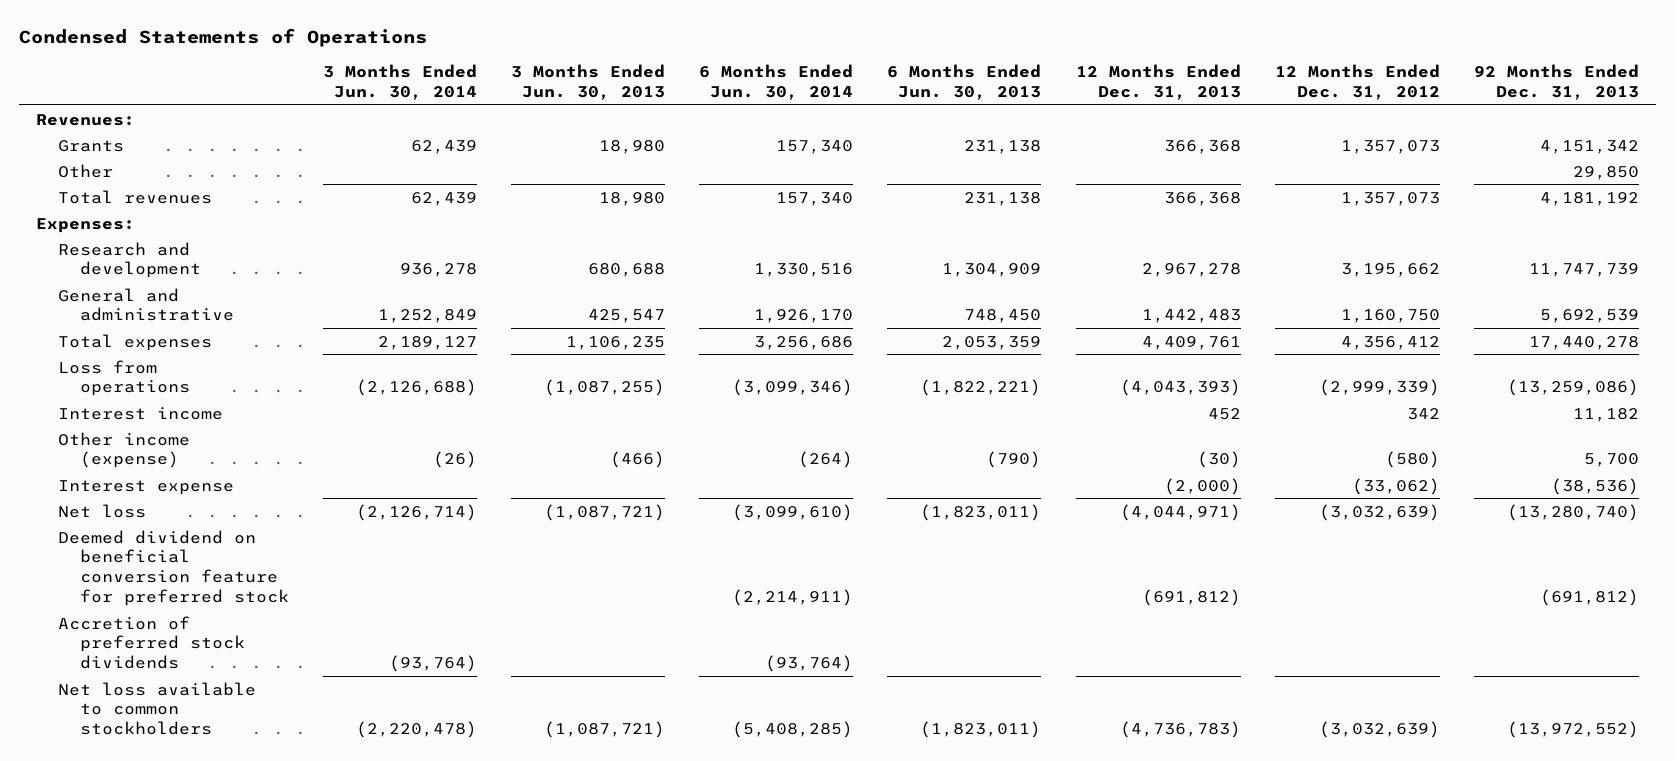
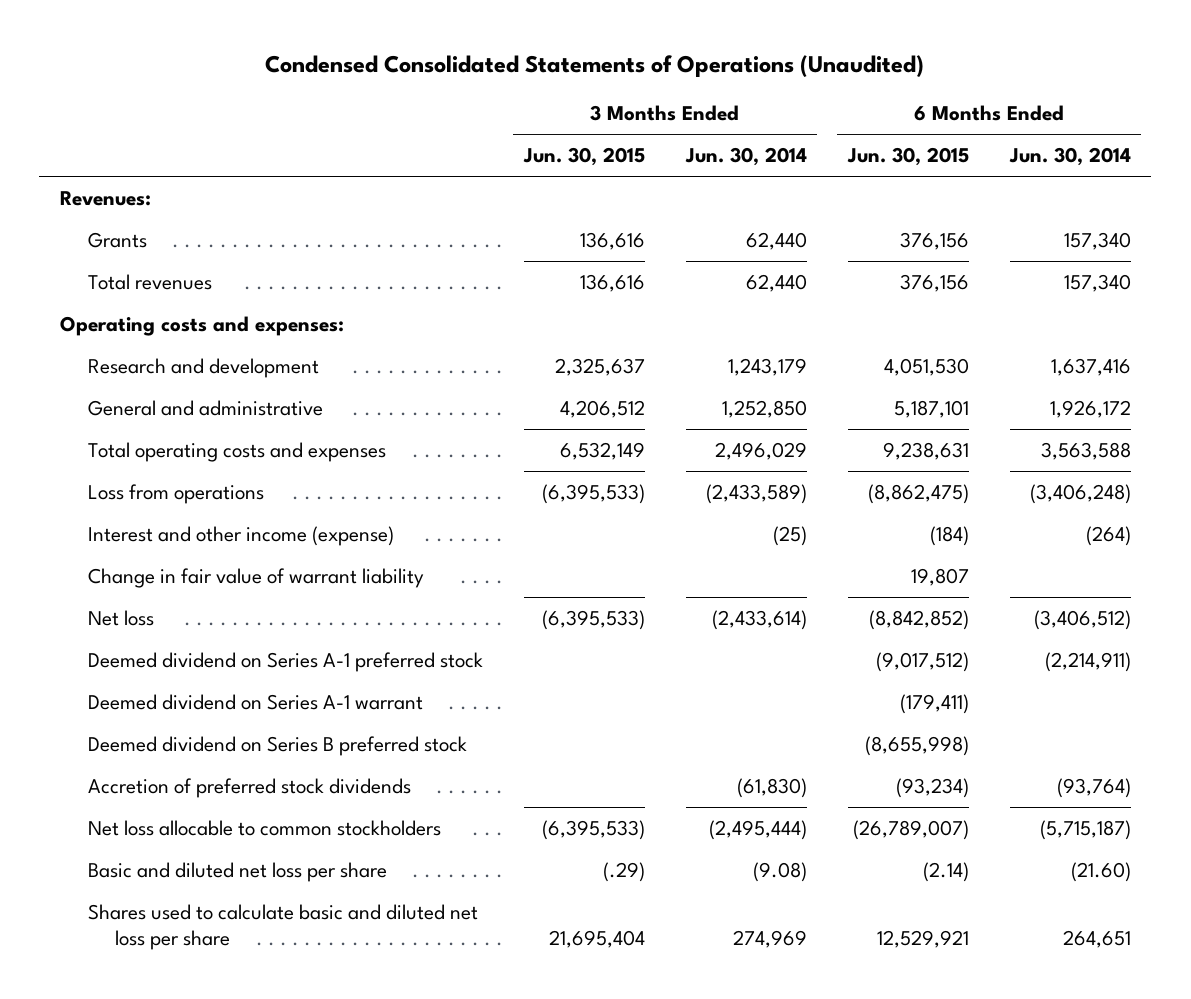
[19,28,428,48] Condensed Statements of Operations -> [265,54,925,77] Condensed Consolidated Statements of Operations (Unaudited)
[511,64,666,100] 3 Months Ended Jun. 30, 2013 -> none
[887,64,1042,100] 6 Months Ended Jun. 30, 2013 -> none
[1075,64,1241,100] 12 Months Ended Dec. 31, 2013 -> none
[1274,64,1440,100] 12 Months Ended Dec. 31, 2012 -> none
[1473,64,1639,100] 92 Months Ended Dec. 31, 2013 -> none
none -> [522,147,645,167] Jun. 30, 2015
none -> [846,147,969,167] Jun. 30, 2015
[58,163,114,178] Other -> none
[36,217,136,233] Expenses: -> none
[58,406,224,420] Interest income -> none
[58,479,235,495] Interest expense -> none
[411,139,478,154] 62,439 -> [745,231,807,250] 62,440
[411,191,478,206] 62,439 -> [745,273,807,292] 62,440
none -> [59,315,344,336] Operating costs and expenses:
[400,263,478,278] 936,278 -> [727,357,807,376] 1,243,179
[754,263,854,278] 1,330,516 -> [1050,357,1131,376] 1,637,416
[378,309,478,324] 1,252,849 -> [721,399,807,418] 1,252,850
[754,309,854,324] 1,926,170 -> [1049,399,1131,418] 1,926,172
[58,333,213,351] Total expenses -> [87,441,386,462] Total operating costs and expenses
[378,335,478,350] 2,189,127 -> [714,441,807,460] 2,496,029
[754,335,854,350] 3,256,686 -> [1040,441,1131,460] 3,563,588
[356,379,478,397] (2,126,688) -> [705,483,807,504] (2,433,589)
[732,379,854,397] (3,099,346) -> [1029,483,1131,504] (3,406,248)
[58,431,191,469] Other income (expense) -> [87,525,394,546] Interest and other income (expense)
[433,451,478,469] (26) -> [772,525,807,546] (25)
none -> [87,567,424,588] Change in fair value of warrant liability
[356,503,478,521] (2,126,714) -> [711,609,807,630] (2,433,614)
[732,503,854,521] (3,099,610) -> [1033,609,1131,630] (3,406,512)
[58,529,290,606] Deemed dividend on beneficial conversion feature for preferred stock -> [87,651,483,672] Deemed dividend on Series A-1 preferred stock
none -> [87,693,423,710] Deemed dividend on Series A-1 warrant
none -> [87,735,467,756] Deemed dividend on Series B preferred stock
[389,655,478,673] (93,764) -> [736,777,807,798] (61,830)
[58,681,257,736] Net loss available to common stockholders -> [87,819,441,836] Net loss allocable to common stockholders
[356,721,478,739] (2,220,478) -> [708,819,807,840] (2,495,444)
[732,721,854,739] (5,408,285) -> [1039,819,1131,840] (5,715,187)
none -> [87,861,387,882] Basic and diluted net loss per share
none -> [87,903,478,951] Shares used to calculate basic and diluted net loss per share

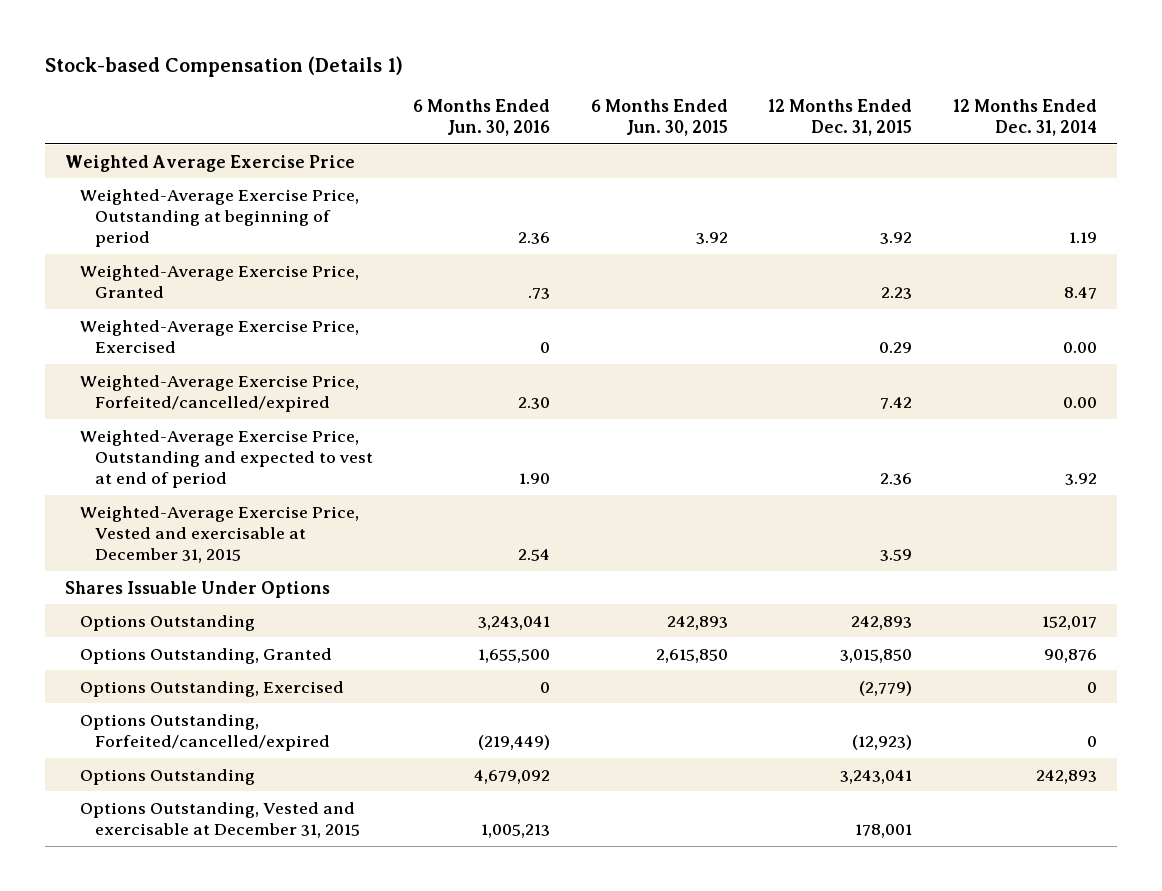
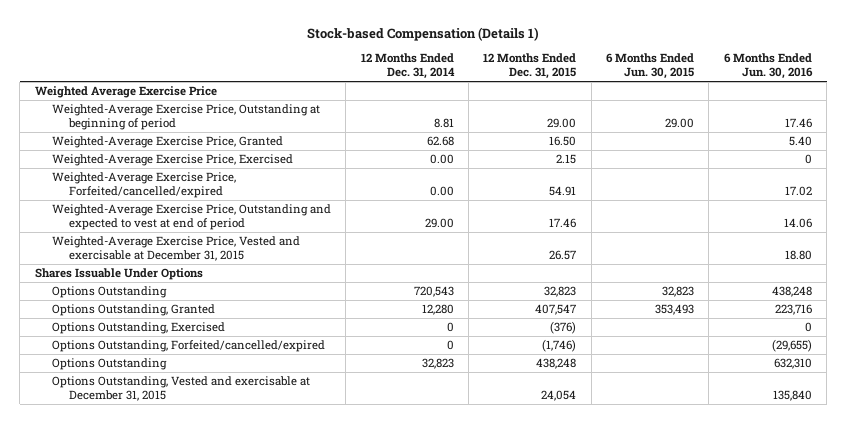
[518,232,551,245] 2.36 -> [784,117,812,128] 17.46
[695,232,728,245] 3.92 -> [665,117,695,128] 29.00
[880,232,913,245] 3.92 -> [547,117,577,128] 29.00
[1068,232,1097,244] 1.19 -> [433,117,454,128] 8.81
[528,288,551,300] .73 -> [788,136,812,147] 5.40
[881,287,913,300] 2.23 -> [549,136,577,147] 16.50
[1063,287,1097,300] 8.47 -> [426,136,454,147] 62.68
[879,342,913,354] 0.29 -> [556,154,577,165] 2.15
[518,397,551,410] 2.30 -> [784,185,812,196] 17.02
[880,397,913,410] 7.42 -> [549,185,577,196] 54.91
[519,473,551,485] 1.90 -> [783,217,812,228] 14.06
[880,473,913,486] 2.36 -> [549,217,577,228] 17.46
[1064,473,1097,486] 3.92 -> [424,217,454,228] 29.00
[518,549,551,562] 2.54 -> [784,249,812,260] 18.80
[880,549,913,562] 3.59 -> [549,249,577,260] 26.57
[478,615,551,630] 3,243,041 -> [771,286,812,298] 438,248
[666,615,728,630] 242,893 -> [662,286,695,298] 32,823
[851,615,913,630] 242,893 -> [544,286,577,298] 32,823
[1041,615,1097,630] 152,017 -> [413,286,454,298] 720,543
[478,648,551,663] 1,655,500 -> [774,304,812,316] 223,716
[655,648,728,663] 2,615,850 -> [655,304,695,316] 353,493
[840,648,913,663] 3,015,850 -> [535,304,577,316] 407,547
[1043,648,1097,663] 90,876 -> [421,304,454,316] 12,280
[859,680,913,696] (2,779) -> [550,321,577,335] (376)
[478,735,551,751] (219,449) -> [771,339,812,353] (29,655)
[852,735,913,751] (12,923) -> [542,339,577,353] (1,746)
[474,769,551,784] 4,679,092 -> [773,358,812,370] 632,310
[840,769,913,784] 3,243,041 -> [536,358,577,370] 438,248
[1035,769,1097,784] 242,893 -> [421,358,454,370] 32,823
[481,824,551,839] 1,005,213 -> [772,389,812,401] 135,840
[855,824,913,839] 178,001 -> [541,389,577,401] 24,054

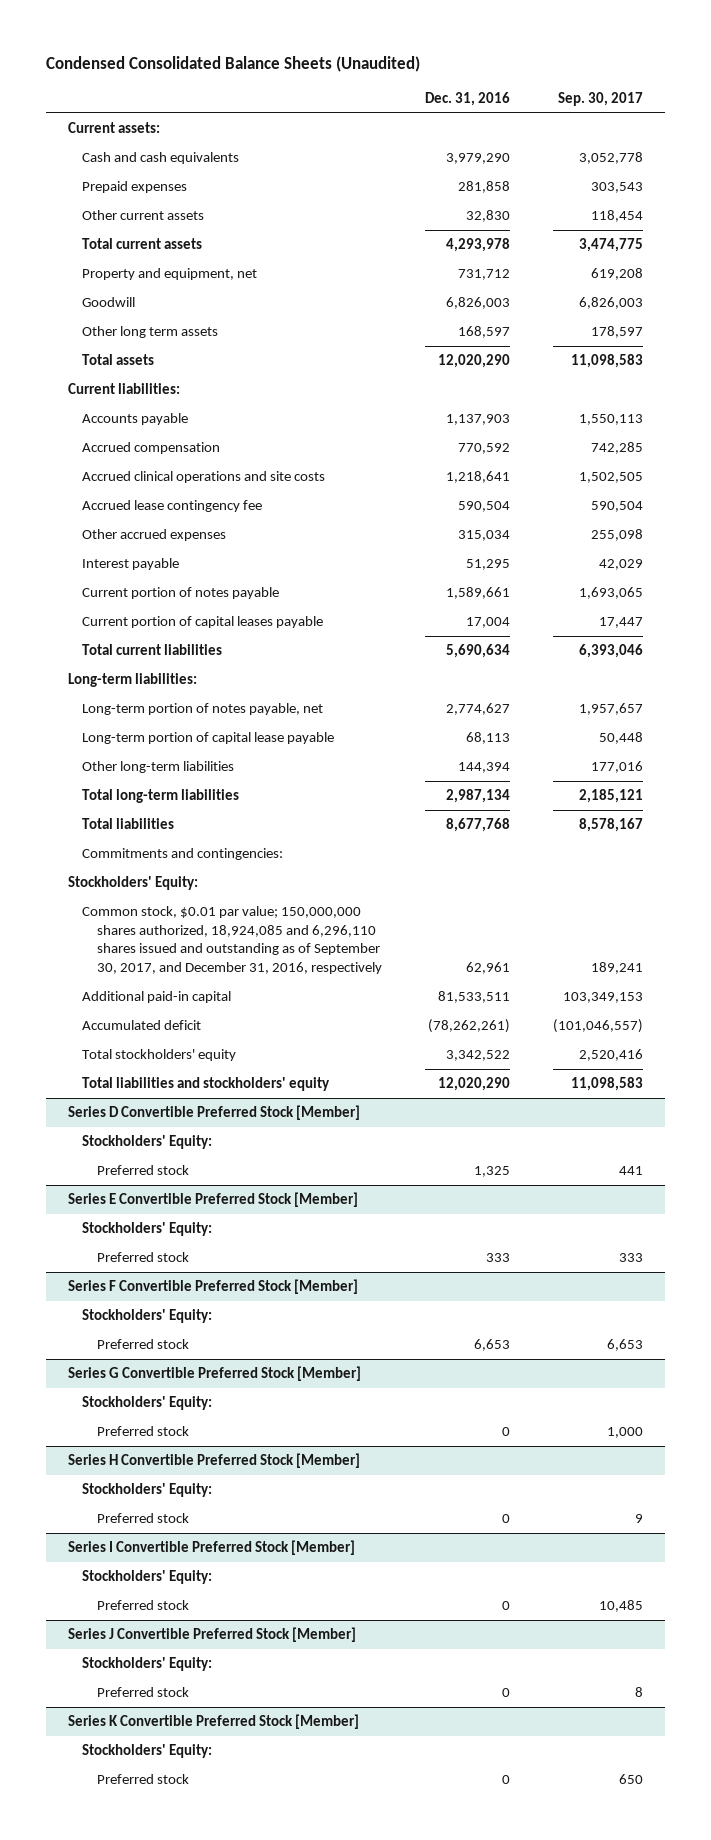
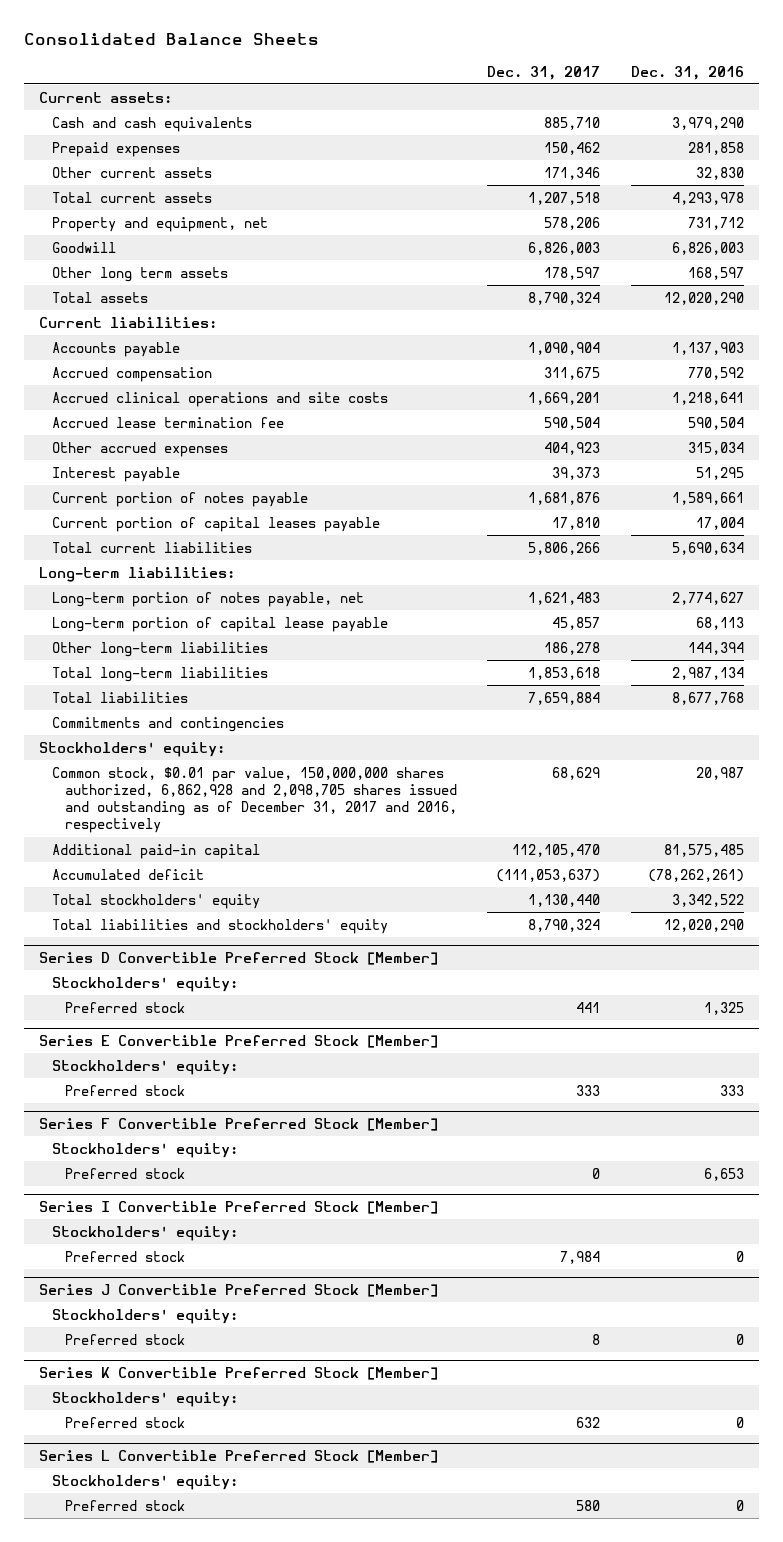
[46,55,421,72] Condensed Consolidated Balance Sheets (Unaudited) -> [24,33,320,46] Consolidated Balance Sheets
[558,91,644,106] Sep. 30, 2017 -> none
none -> [487,65,601,80] Dec. 31, 2017
[82,500,263,513] Accrued lease contingency fee -> [52,416,285,428] Accrued lease termination fee
[82,848,284,861] Commitments and contingencies: -> [52,716,285,732] Commitments and contingencies
[67,876,198,891] Stockholders' Equity: -> [39,741,226,757] Stockholders' equity:
[82,906,383,975] Common stock, $0.01 par value; 150,000,000 shares authorized, 18,924,085 and 6,296,110 shares issued and outstanding as of September 30, 2017, and December 31, 2016, respectively -> [52,766,457,834] Common stock, $0.01 par value, 150,000,000 shares authorized, 6,862,928 and 2,098,705 shares issued and outstanding as of December 31, 2017 and 2016, respectively
[466,962,511,975] 62,961 -> [695,766,744,780] 20,987
[438,991,511,1004] 81,533,511 -> [663,843,744,857] 81,575,485
[82,1135,213,1150] Stockholders' Equity: -> [52,976,239,992] Stockholders' equity:
[82,1222,213,1237] Stockholders' Equity: -> [52,1059,239,1075] Stockholders' equity:
[82,1309,213,1324] Stockholders' Equity: -> [52,1142,239,1158] Stockholders' equity:
[67,1366,361,1382] Series G Convertible Preferred Stock [Member] -> none
[82,1396,213,1411] Stockholders' Equity: -> none
[97,1426,190,1437] Preferred stock -> none
[67,1453,360,1469] Series H Convertible Preferred Stock [Member] -> none
[82,1483,213,1498] Stockholders' Equity: -> none
[97,1513,190,1524] Preferred stock -> none
[82,1570,213,1585] Stockholders' Equity: -> [52,1225,239,1241] Stockholders' equity:
[82,1657,213,1672] Stockholders' Equity: -> [52,1308,239,1324] Stockholders' equity:
[82,1744,213,1759] Stockholders' Equity: -> [52,1391,239,1407] Stockholders' equity:
none -> [39,1450,439,1464] Series L Convertible Preferred Stock [Member]
none -> [52,1474,239,1490] Stockholders' equity:
none -> [64,1499,185,1511] Preferred stock

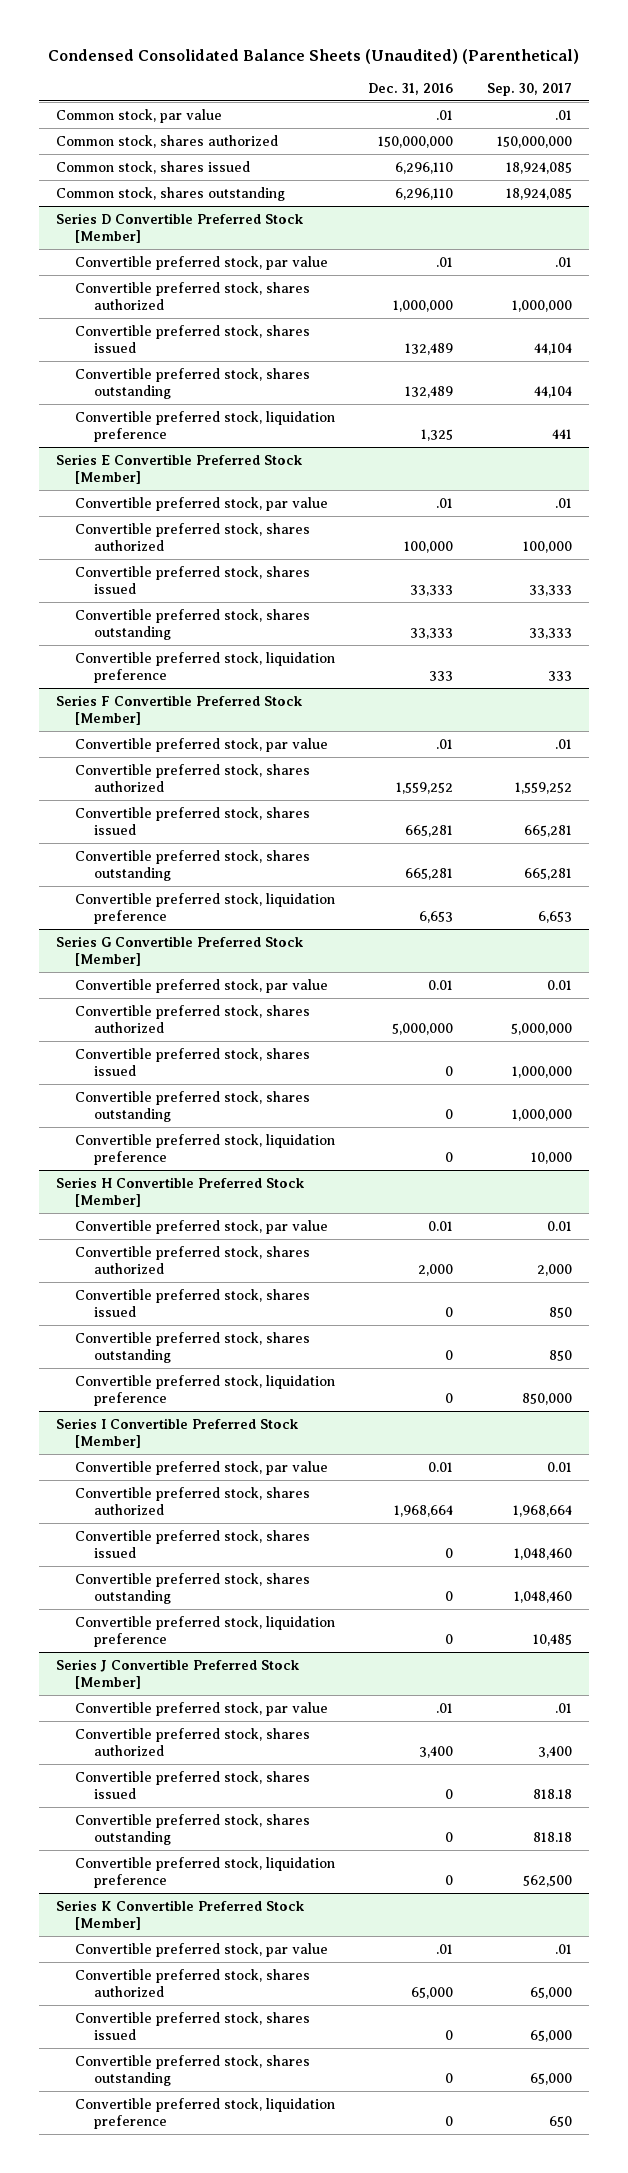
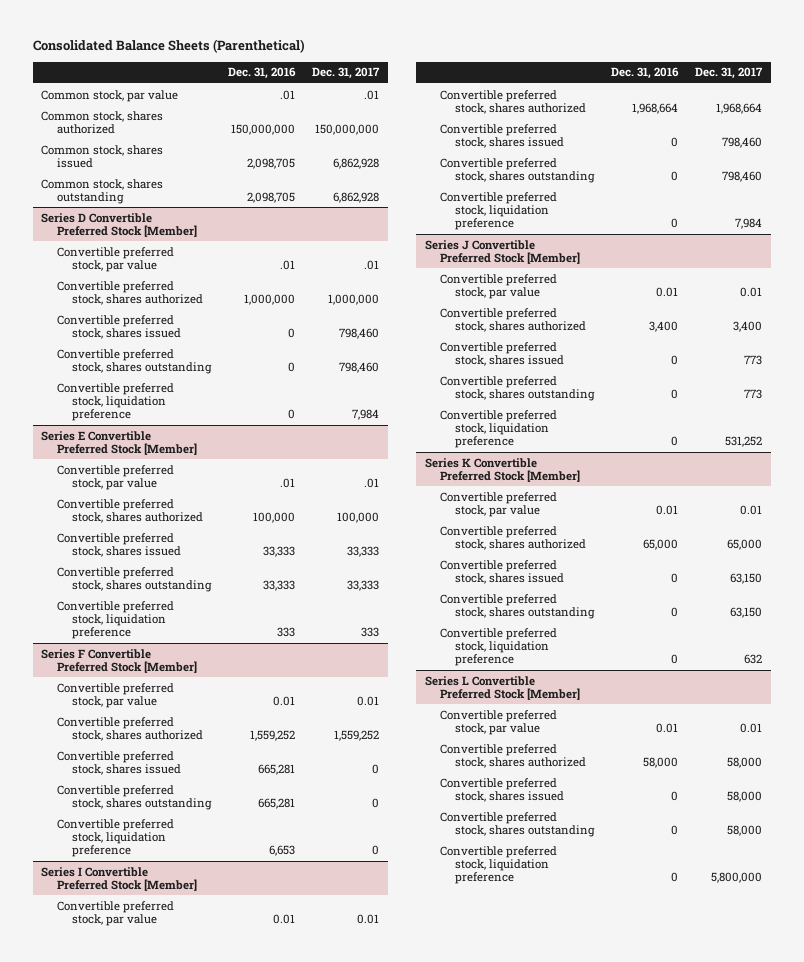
[48,48,580,64] Condensed Consolidated Balance Sheets (Unaudited) (Parenthetical) -> [32,39,305,54] Consolidated Balance Sheets (Parenthetical)
[486,82,572,96] Sep. 30, 2017 -> none
none -> [312,67,381,80] Dec. 31, 2017
[395,161,454,174] 6,296,110 -> [247,157,296,169] 2,098,705
[395,187,454,200] 6,296,110 -> [247,191,296,203] 2,098,705
[405,342,454,355] 132,489 -> [288,327,296,338] 0
[405,385,454,398] 132,489 -> [288,361,296,372] 0
[421,428,454,441] 1,325 -> [288,409,296,420] 0
[436,738,454,749] .01 -> [273,695,296,706] 0.01
[56,935,305,966] Series G Convertible Preferred Stock [Member] -> none
[74,978,328,993] Convertible preferred stock, par value -> none
[74,1004,310,1033] Convertible preferred stock, shares authorized -> none
[74,1047,310,1076] Convertible preferred stock, shares issued -> none
[74,1090,310,1122] Convertible preferred stock, shares outstanding -> none
[74,1133,335,1165] Convertible preferred stock, liquidation preference -> none
[56,1176,306,1207] Series H Convertible Preferred Stock [Member] -> none
[74,1219,328,1234] Convertible preferred stock, par value -> none
[74,1245,310,1274] Convertible preferred stock, shares authorized -> none
[74,1288,310,1317] Convertible preferred stock, shares issued -> none
[74,1331,310,1363] Convertible preferred stock, shares outstanding -> none
[74,1374,335,1406] Convertible preferred stock, liquidation preference -> none
[436,1702,454,1713] .01 -> [656,286,679,297] 0.01
[436,1943,454,1954] .01 -> [656,504,679,515] 0.01
none -> [424,675,580,700] Series L Convertible Preferred Stock [Member]
none -> [439,709,557,735] Convertible preferred stock, par value
none -> [439,743,587,768] Convertible preferred stock, shares authorized
none -> [439,777,565,802] Convertible preferred stock, shares issued
none -> [439,811,596,837] Convertible preferred stock, shares outstanding
none -> [439,845,557,885] Convertible preferred stock, liquidation preference

